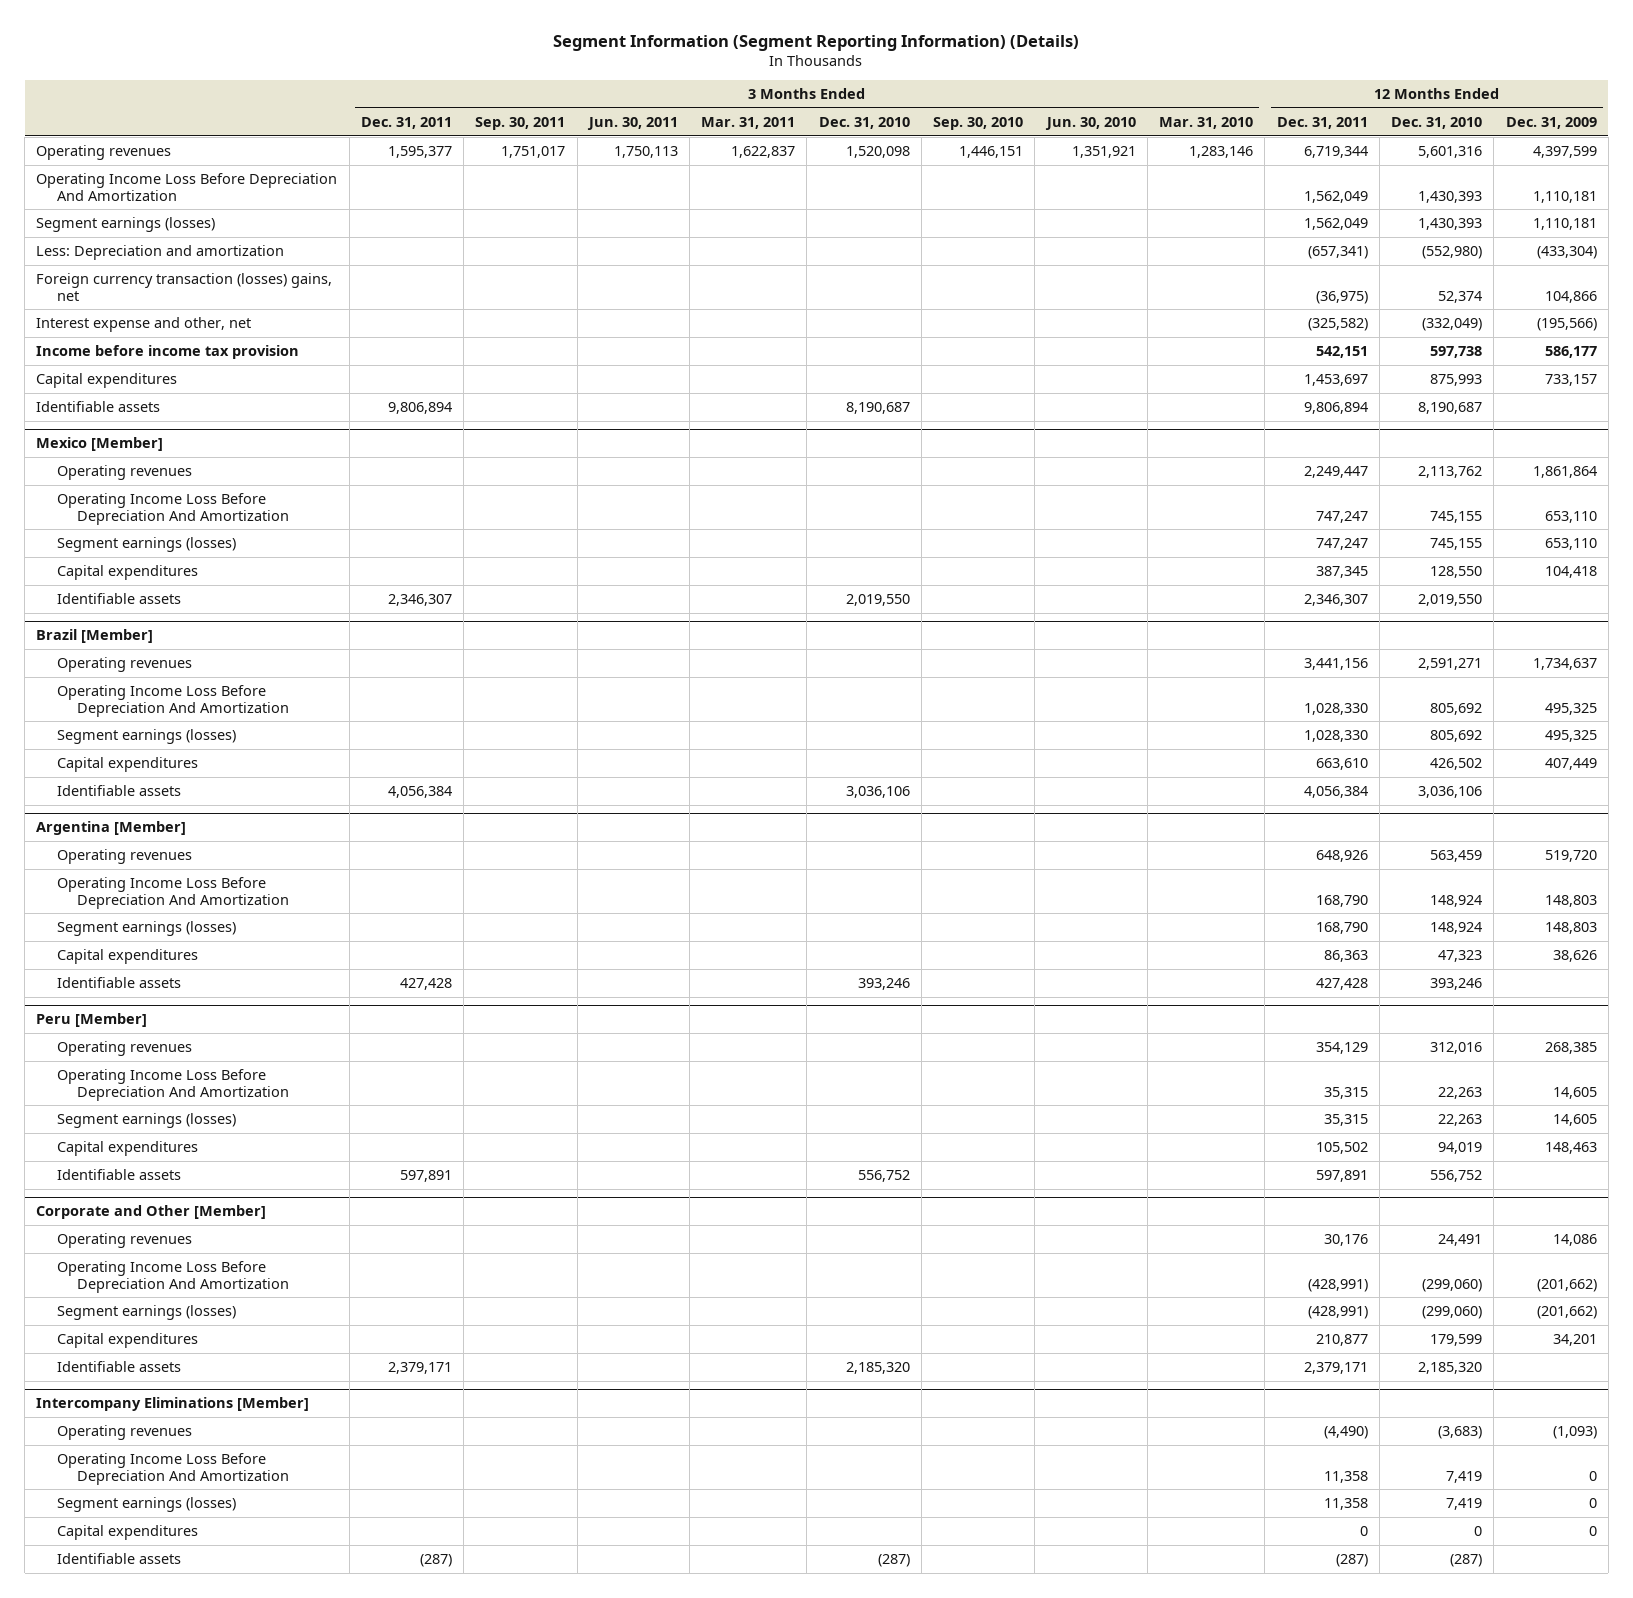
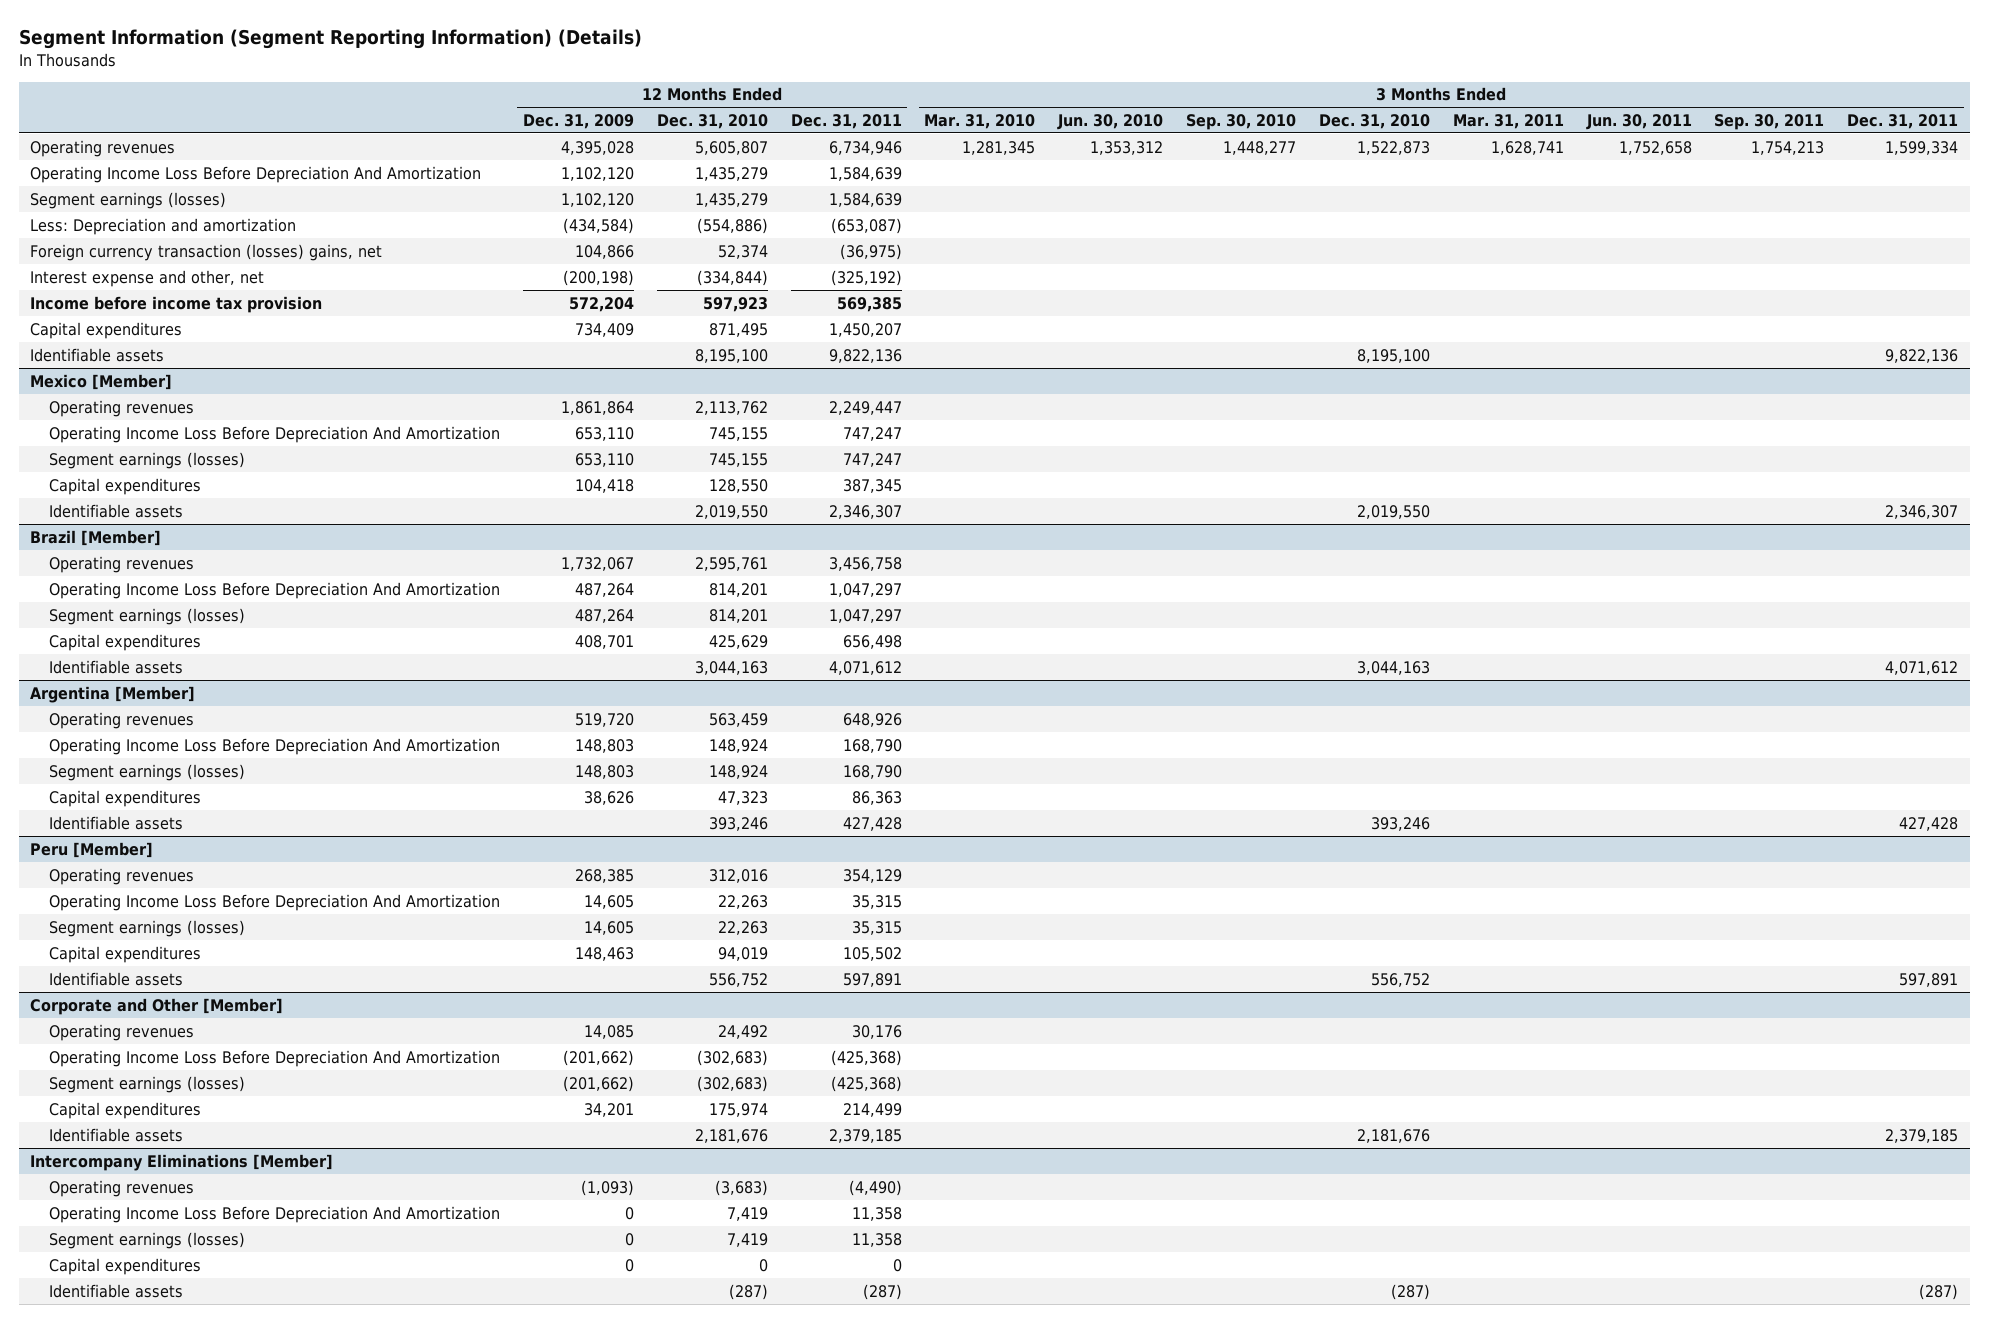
[387,145,452,158] 1,595,377 -> [1885,140,1959,155] 1,599,334
[501,145,566,158] 1,751,017 -> [1751,140,1825,155] 1,754,213
[613,145,678,158] 1,750,113 -> [1618,140,1692,155] 1,752,658
[731,145,796,158] 1,622,837 -> [1490,140,1564,155] 1,628,741
[845,145,910,158] 1,520,098 -> [1356,140,1430,155] 1,522,873
[959,145,1024,158] 1,446,151 -> [1223,140,1297,155] 1,448,277
[1071,145,1136,158] 1,351,921 -> [1090,140,1164,155] 1,353,312
[1189,145,1254,158] 1,283,146 -> [962,140,1036,155] 1,281,345
[1303,145,1368,158] 6,719,344 -> [828,140,902,155] 6,734,946
[1418,145,1483,158] 5,601,316 -> [694,140,768,155] 5,605,807
[1532,145,1597,158] 4,397,599 -> [561,140,635,155] 4,395,028
[1303,190,1368,203] 1,562,049 -> [828,166,902,181] 1,584,639
[1418,190,1483,203] 1,430,393 -> [694,166,768,181] 1,435,279
[1532,190,1597,203] 1,110,181 -> [561,166,635,181] 1,102,120
[1303,217,1368,230] 1,562,049 -> [828,192,902,207] 1,584,639
[1418,217,1483,230] 1,430,393 -> [694,192,768,207] 1,435,279
[1532,217,1597,230] 1,110,181 -> [561,192,635,207] 1,102,120
[1307,245,1368,259] (657,341) -> [830,217,902,234] (653,087)
[1422,245,1483,259] (552,980) -> [696,217,768,234] (554,886)
[1536,245,1597,259] (433,304) -> [563,217,635,234] (434,584)
[1307,317,1368,331] (325,582) -> [830,269,902,286] (325,192)
[1422,317,1483,331] (332,049) -> [696,269,768,286] (334,844)
[1536,317,1597,331] (195,566) -> [563,269,635,286] (200,198)
[1315,345,1368,358] 542,151 -> [836,296,902,312] 569,385
[1430,345,1483,358] 597,738 -> [702,296,768,312] 597,923
[1544,345,1597,358] 586,177 -> [569,296,635,312] 572,204
[1303,373,1368,386] 1,453,697 -> [828,322,902,337] 1,450,207
[1430,373,1483,386] 875,993 -> [708,322,768,337] 871,495
[1544,373,1597,386] 733,157 -> [575,322,635,337] 734,409
[387,401,452,414] 9,806,894 -> [1885,348,1959,363] 9,822,136
[845,401,910,414] 8,190,687 -> [1356,348,1430,363] 8,195,100
[1303,401,1368,414] 9,806,894 -> [828,348,902,363] 9,822,136
[1418,401,1483,414] 8,190,687 -> [694,348,768,363] 8,195,100
[1303,657,1368,670] 3,441,156 -> [828,556,902,571] 3,456,758
[1418,657,1483,670] 2,591,271 -> [694,556,768,571] 2,595,761
[1532,657,1597,670] 1,734,637 -> [561,556,635,571] 1,732,067
[1303,702,1368,715] 1,028,330 -> [828,582,902,597] 1,047,297
[1430,702,1483,715] 805,692 -> [708,582,768,597] 814,201
[1544,702,1597,715] 495,325 -> [575,582,635,597] 487,264
[1303,729,1368,742] 1,028,330 -> [828,608,902,623] 1,047,297
[1430,729,1483,742] 805,692 -> [708,608,768,623] 814,201
[1544,729,1597,742] 495,325 -> [575,608,635,623] 487,264
[1315,757,1368,770] 663,610 -> [842,634,902,649] 656,498
[1430,757,1483,770] 426,502 -> [708,634,768,649] 425,629
[1544,757,1597,770] 407,449 -> [575,634,635,649] 408,701
[387,785,452,798] 4,056,384 -> [1885,660,1959,675] 4,071,612
[845,785,910,798] 3,036,106 -> [1356,660,1430,675] 3,044,163
[1303,785,1368,798] 4,056,384 -> [828,660,902,675] 4,071,612
[1418,785,1483,798] 3,036,106 -> [694,660,768,675] 3,044,163
[1438,1233,1483,1246] 24,491 -> [717,1024,768,1039] 24,492
[1552,1233,1597,1246] 14,086 -> [584,1024,635,1039] 14,085
[1307,1278,1368,1292] (428,991) -> [830,1049,902,1066] (425,368)
[1422,1278,1483,1292] (299,060) -> [696,1049,768,1066] (302,683)
[1307,1305,1368,1319] (428,991) -> [830,1075,902,1092] (425,368)
[1422,1305,1483,1319] (299,060) -> [696,1075,768,1092] (302,683)
[1315,1333,1368,1346] 210,877 -> [842,1102,902,1117] 214,499
[1430,1333,1483,1346] 179,599 -> [708,1102,768,1117] 175,974
[387,1361,452,1374] 2,379,171 -> [1885,1128,1959,1143] 2,379,185
[845,1361,910,1374] 2,185,320 -> [1356,1128,1430,1143] 2,181,676
[1303,1361,1368,1374] 2,379,171 -> [828,1128,902,1143] 2,379,185
[1418,1361,1483,1374] 2,185,320 -> [694,1128,768,1143] 2,181,676

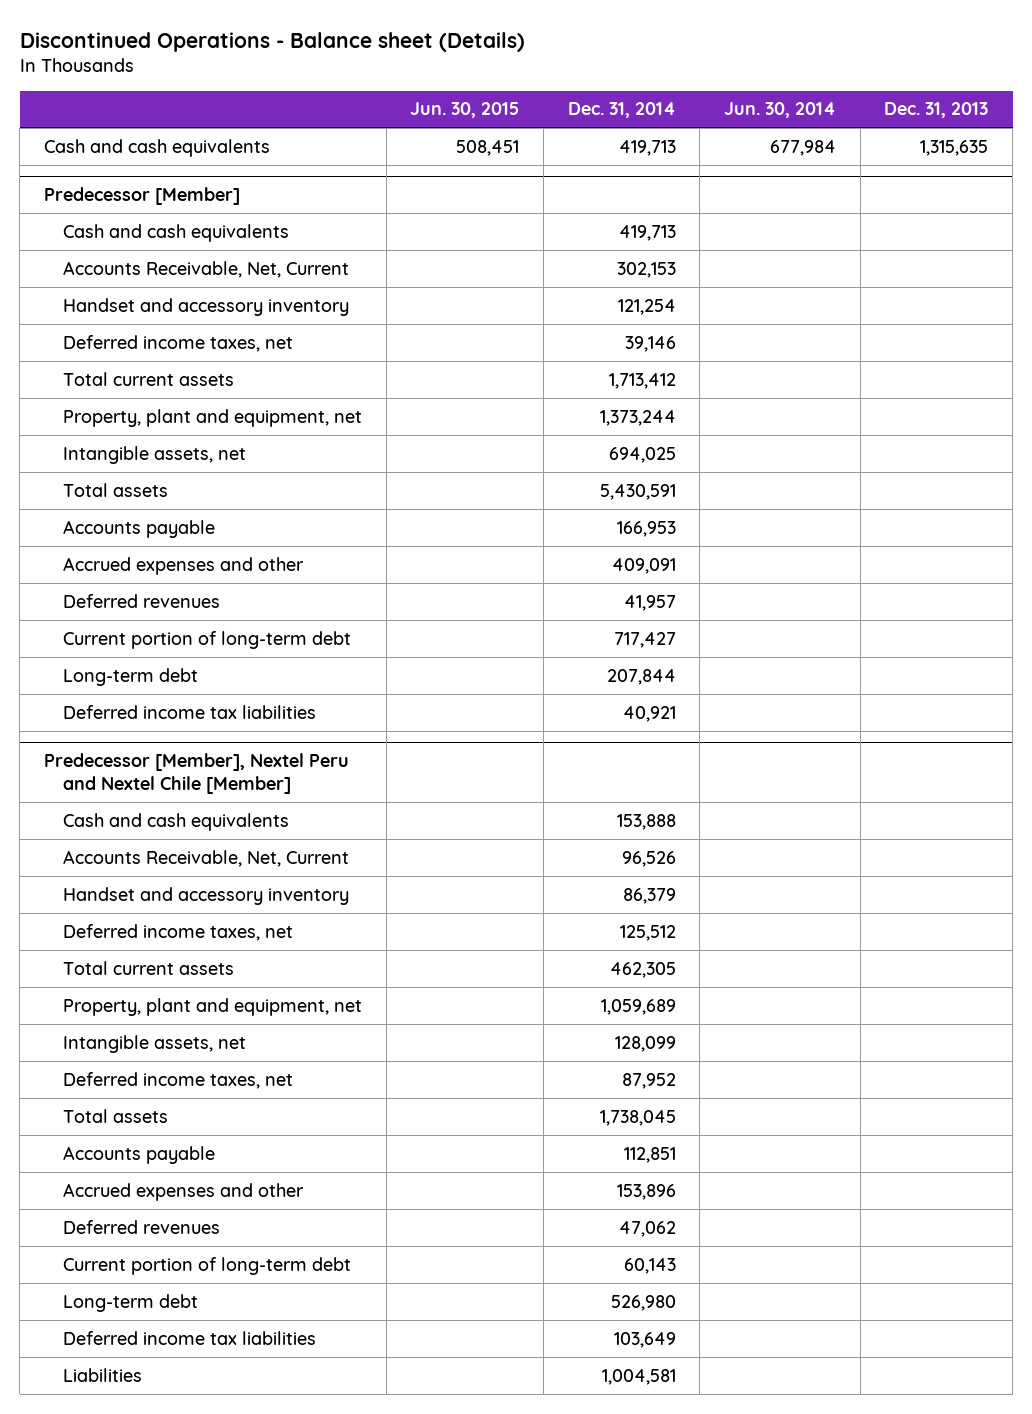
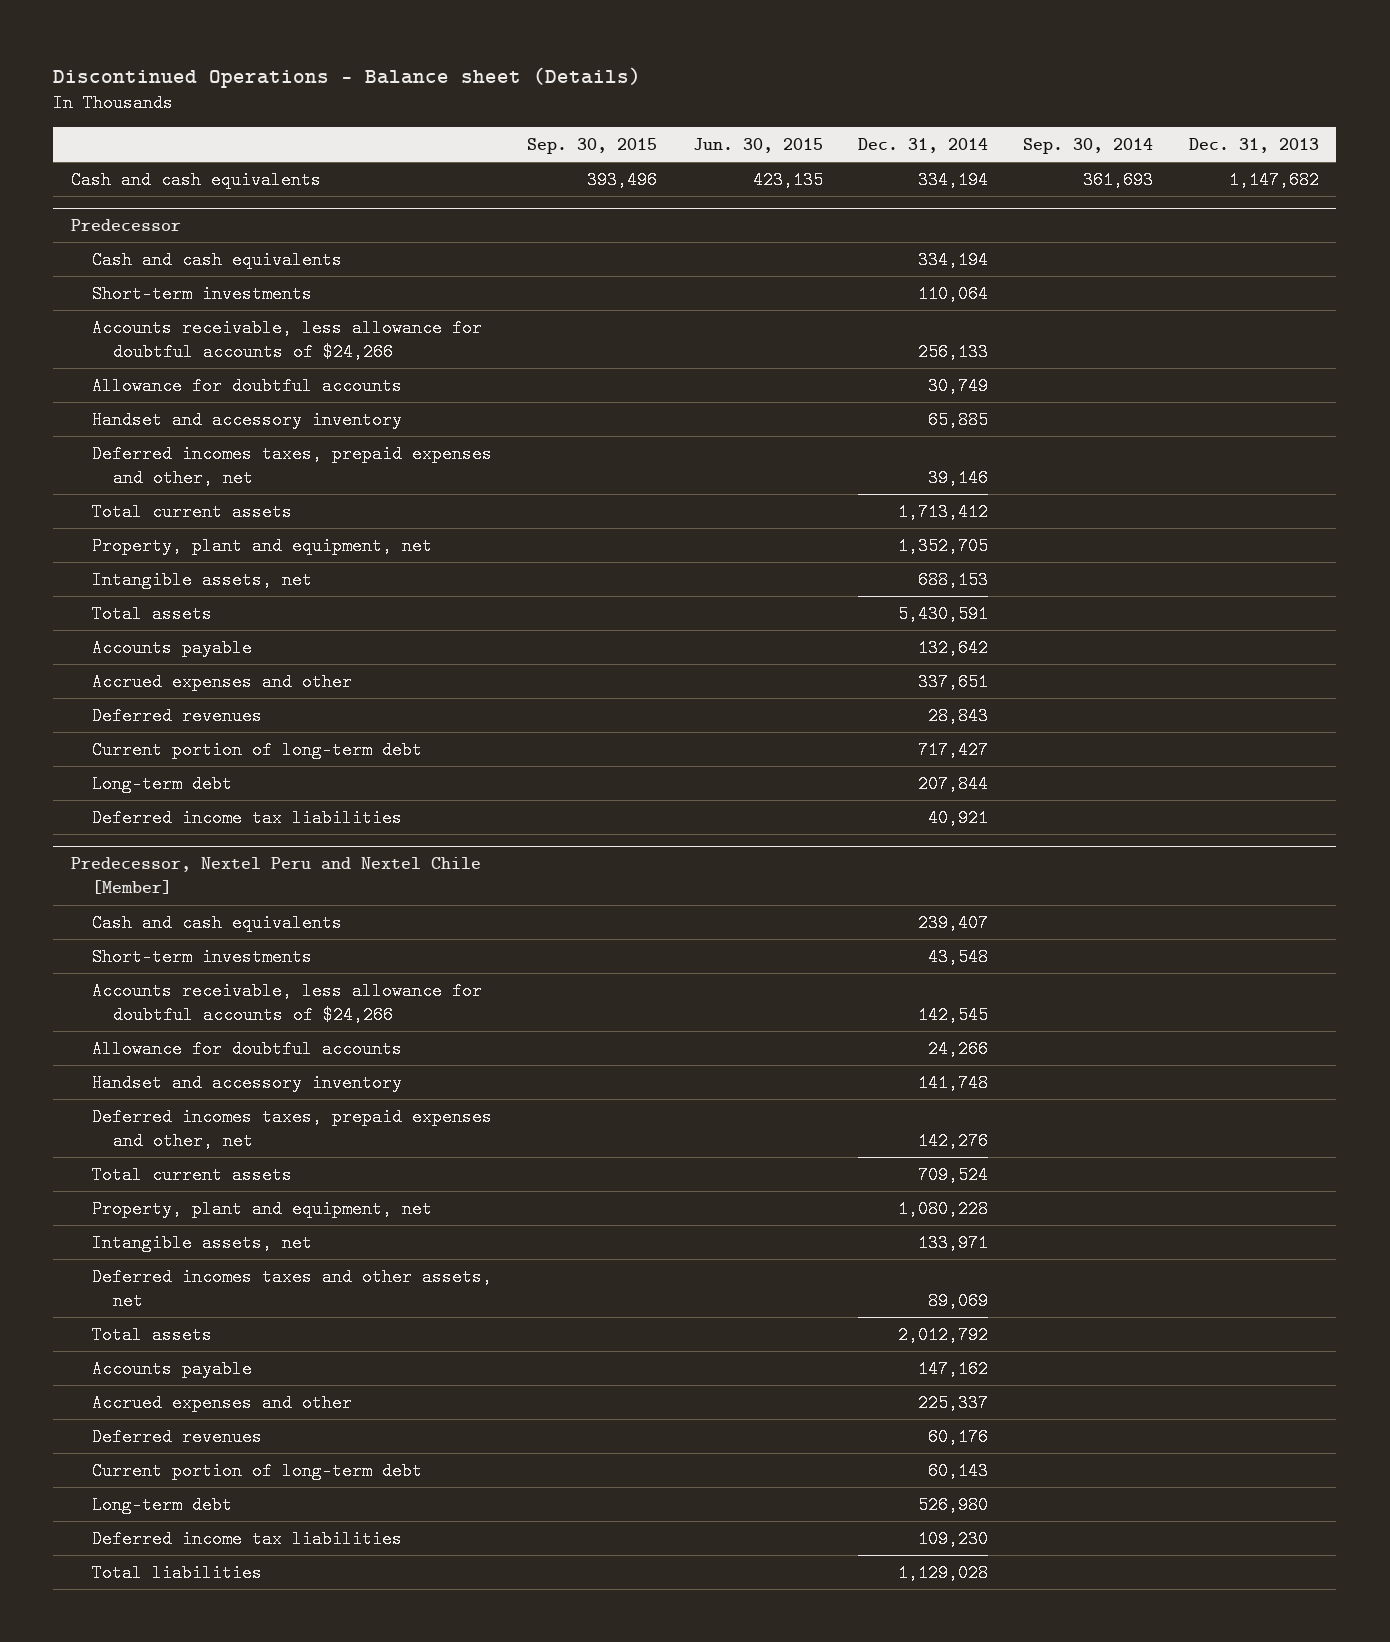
[724,102,837,119] Jun. 30, 2014 -> none
none -> [527,137,658,154] Sep. 30, 2015
none -> [1023,137,1154,154] Sep. 30, 2014
[62,260,349,278] Accounts Receivable, Net, Current -> none
[456,139,520,156] 508,451 -> [752,170,823,189] 423,135
[618,139,676,156] 419,713 -> [918,170,989,189] 334,194
[920,139,989,156] 1,315,635 -> [1228,170,1319,189] 1,147,682
[43,187,240,206] Predecessor [Member] -> [70,219,181,232] Predecessor
[618,224,676,241] 419,713 -> [918,250,989,269] 334,194
none -> [91,284,312,303] Short-term investments
none -> [91,318,482,362] Accounts receivable, less allowance for doubtful accounts of $24,266
none -> [91,376,402,395] Allowance for doubtful accounts
[617,298,676,315] 121,254 -> [928,410,989,429] 65,885
[62,334,293,352] Deferred income taxes, net -> [91,444,492,488] Deferred incomes taxes, prepaid expenses and other, net
[599,409,676,426] 1,373,244 -> [898,536,989,555] 1,352,705
[608,446,676,463] 694,025 -> [918,570,989,589] 688,153
[616,520,676,537] 166,953 -> [918,638,989,657] 132,642
[611,557,676,574] 409,091 -> [918,672,989,691] 337,651
[623,594,676,611] 41,957 -> [928,706,989,725] 28,843
[62,849,349,867] Accounts Receivable, Net, Current -> none
[43,753,349,794] Predecessor [Member], Nextel Peru and Nextel Chile [Member] -> [70,857,481,895] Predecessor, Nextel Peru and Nextel Chile [Member]
[616,813,676,830] 153,888 -> [918,913,989,932] 239,407
none -> [91,947,312,966] Short-term investments
none -> [91,981,482,1025] Accounts receivable, less allowance for doubtful accounts of $24,266
none -> [91,1039,402,1058] Allowance for doubtful accounts
[622,887,676,904] 86,379 -> [918,1073,989,1092] 141,748
[62,923,293,941] Deferred income taxes, net -> [91,1107,492,1151] Deferred incomes taxes, prepaid expenses and other, net
[619,924,676,941] 125,512 -> [918,1132,989,1151] 142,276
[609,961,676,978] 462,305 -> [918,1165,989,1184] 709,524
[600,998,676,1015] 1,059,689 -> [898,1199,989,1218] 1,080,228
[614,1035,676,1052] 128,099 -> [918,1233,989,1252] 133,971
[62,1071,293,1089] Deferred income taxes, net -> [91,1267,492,1311] Deferred incomes taxes and other assets, net
[621,1072,676,1089] 87,952 -> [928,1292,989,1311] 89,069
[599,1109,676,1126] 1,738,045 -> [898,1325,989,1344] 2,012,792
[623,1146,676,1163] 112,851 -> [918,1359,989,1378] 147,162
[616,1183,676,1200] 153,896 -> [918,1393,989,1412] 225,337
[618,1220,676,1237] 47,062 -> [928,1427,989,1446] 60,176
[613,1331,676,1348] 103,649 -> [918,1529,989,1548] 109,230
[62,1367,142,1382] Liabilities -> [91,1563,262,1582] Total liabilities
[601,1368,676,1385] 1,004,581 -> [898,1563,989,1582] 1,129,028

